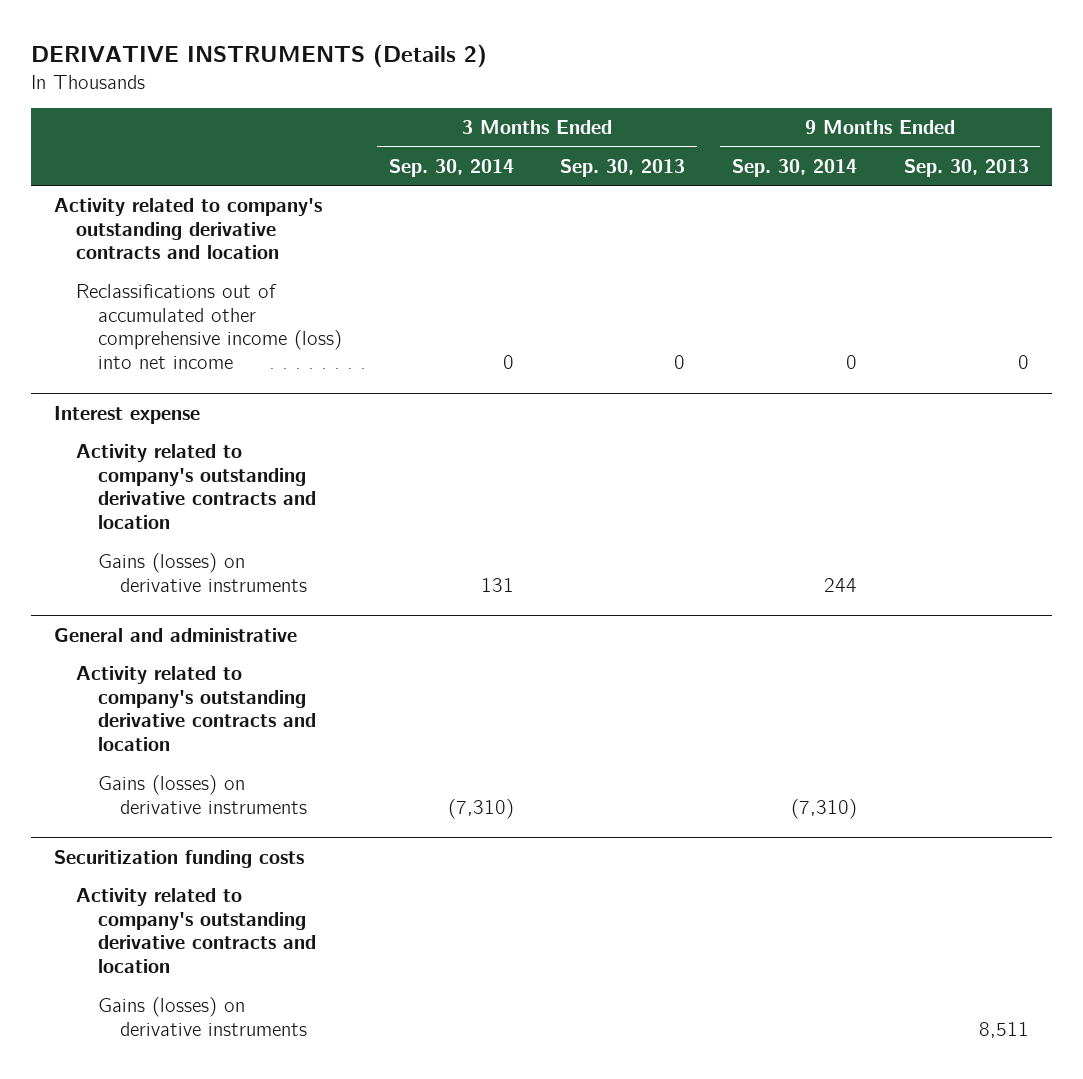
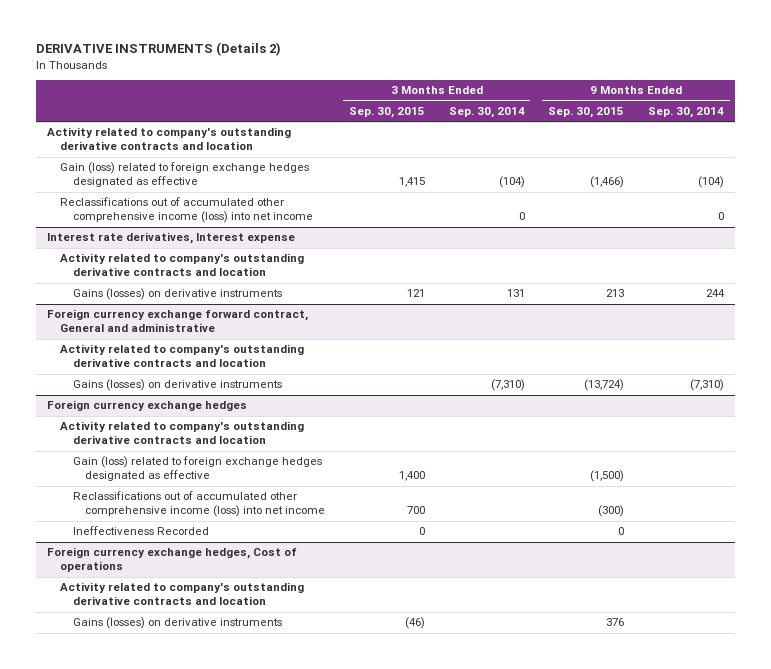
[560,158,686,177] Sep. 30, 2013 -> none
[903,158,1029,177] Sep. 30, 2013 -> none
none -> [348,107,425,119] Sep. 30, 2015
none -> [548,107,625,119] Sep. 30, 2015
none -> [60,162,310,188] Gain (loss) related to foreign exchange hedges designated as effective
[54,405,201,424] Interest expense -> [47,232,296,245] Interest rate derivatives, Interest expense
[54,627,298,642] General and administrative -> [47,309,309,333] Foreign currency exchange forward contract, General and administrative
[54,849,305,868] Securitization funding costs -> none
[76,888,317,974] Activity related to company's outstanding derivative contracts and location -> none
[98,997,308,1036] Gains (losses) on derivative instruments -> none
none -> [47,400,248,412] Foreign currency exchange hedges
none -> [60,421,305,445] Activity related to company's outstanding derivative contracts and location
none -> [72,456,322,482] Gain (loss) related to foreign exchange hedges designated as effective
none -> [72,491,326,518] Reclassifications out of accumulated other comprehensive income (loss) into net income
none -> [72,526,209,536] Ineffectiveness Recorded
none -> [47,547,298,573] Foreign currency exchange hedges, Cost of operations
none -> [60,582,305,606] Activity related to company's outstanding derivative contracts and location
none -> [72,617,282,630] Gains (losses) on derivative instruments

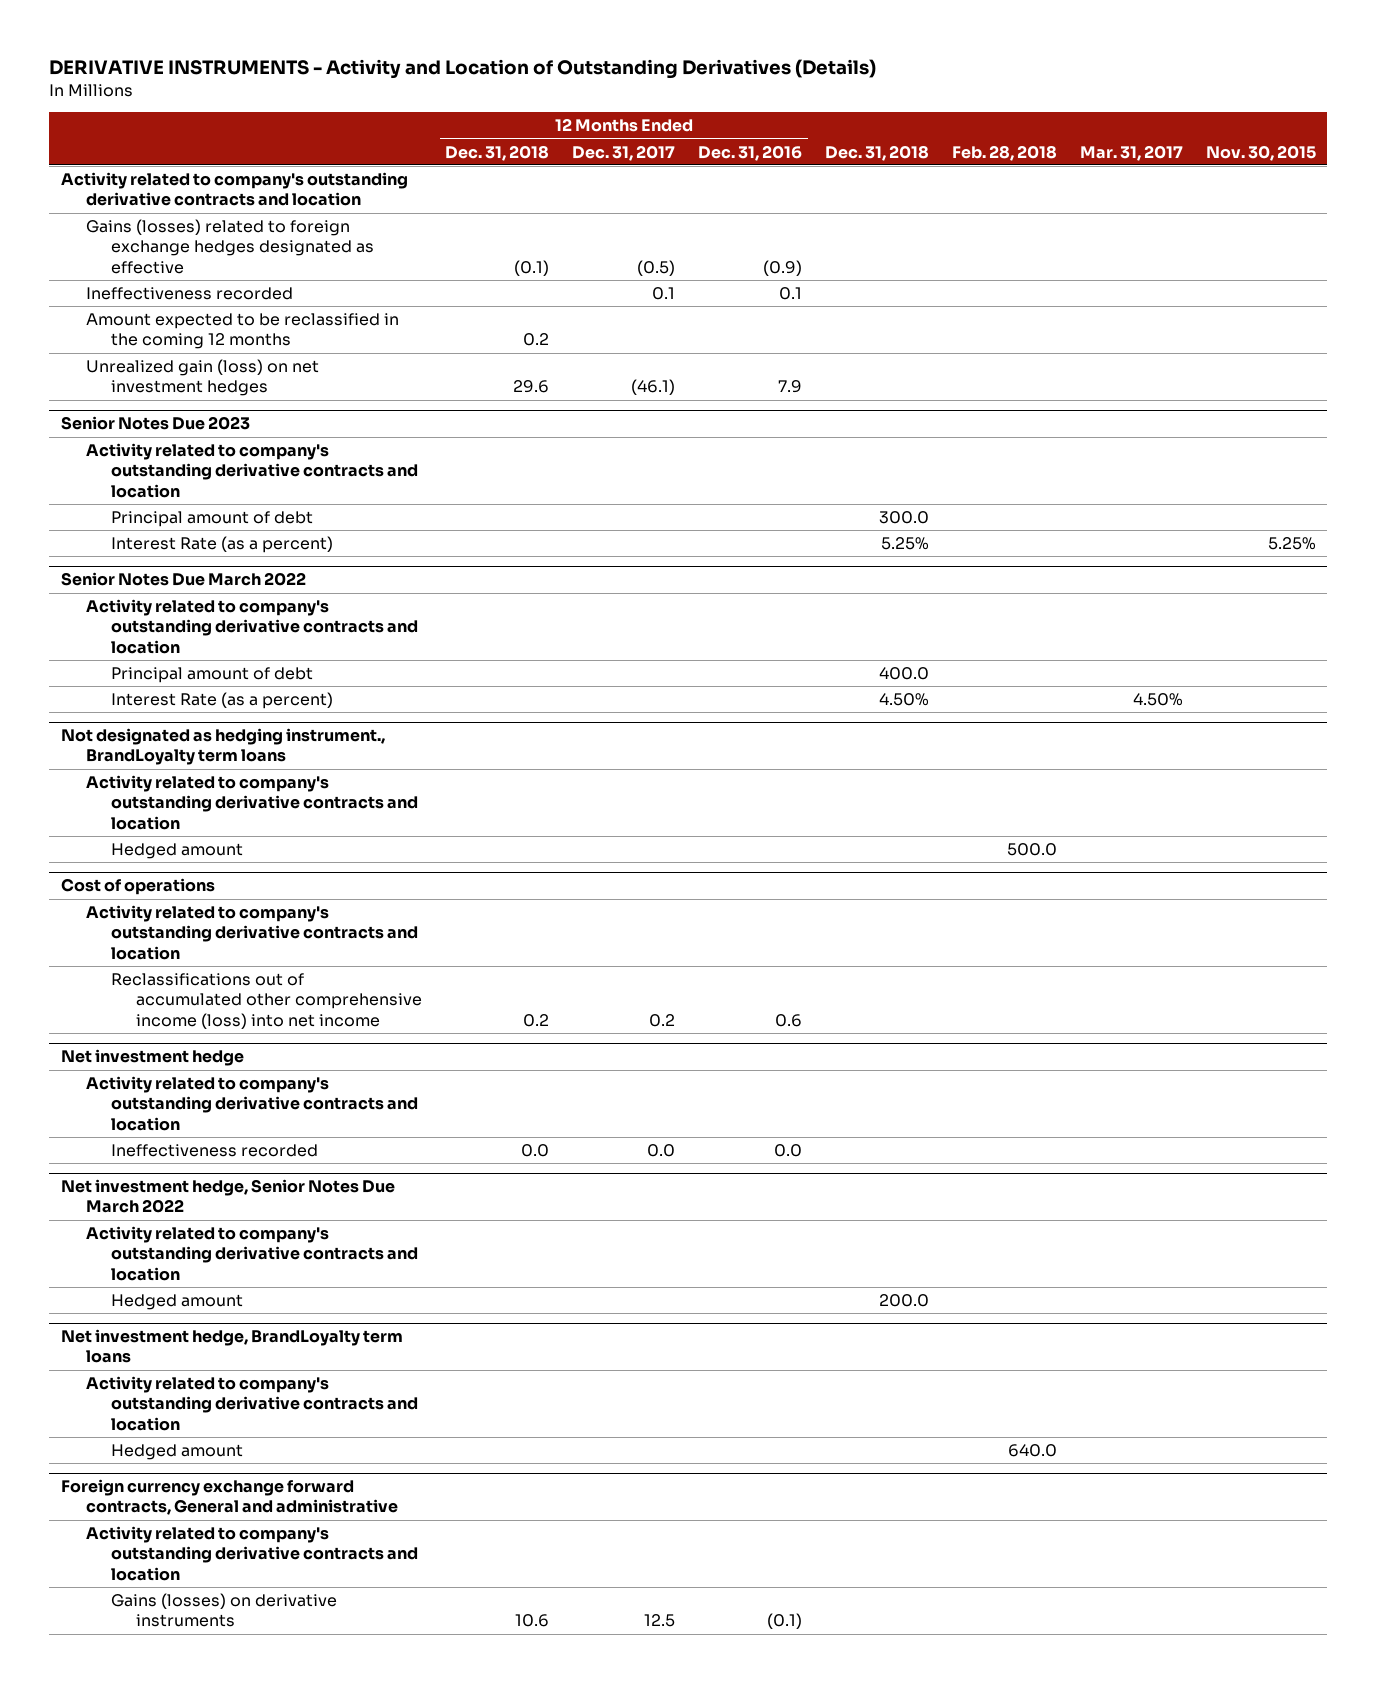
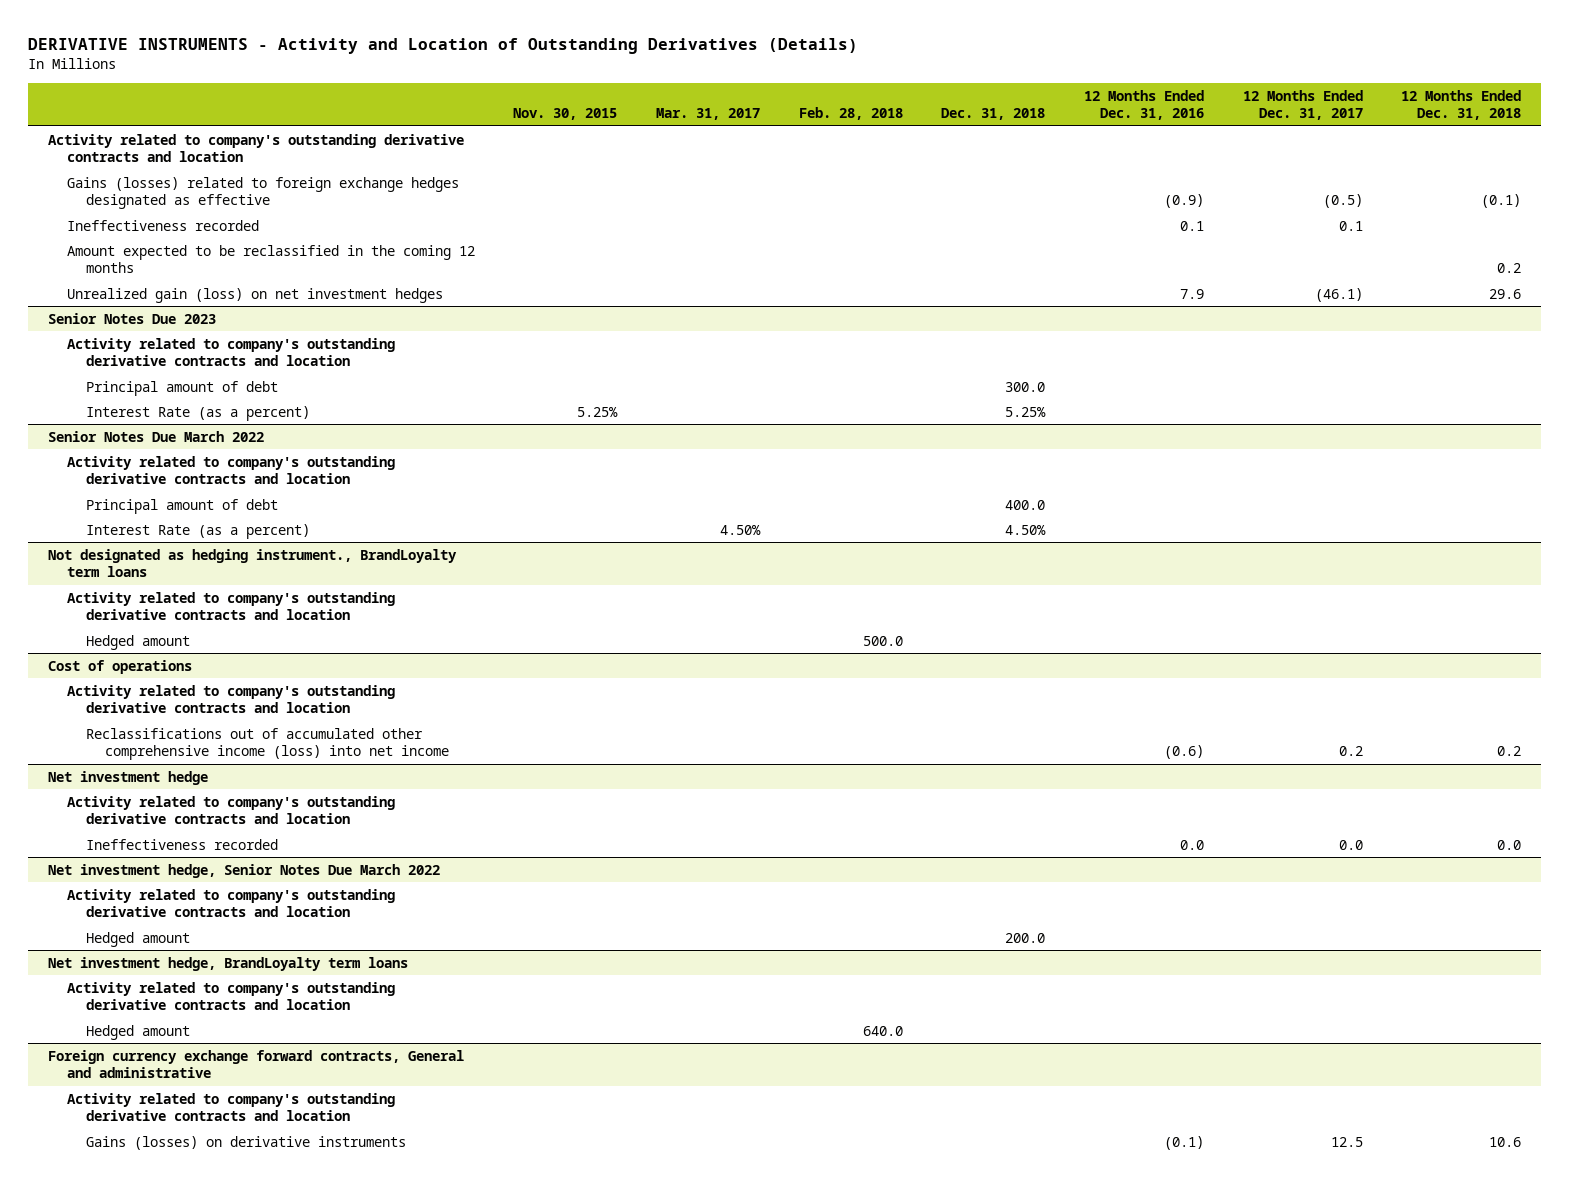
[775,1013,803,1027] 0.6 -> [1164,744,1205,759] (0.6)

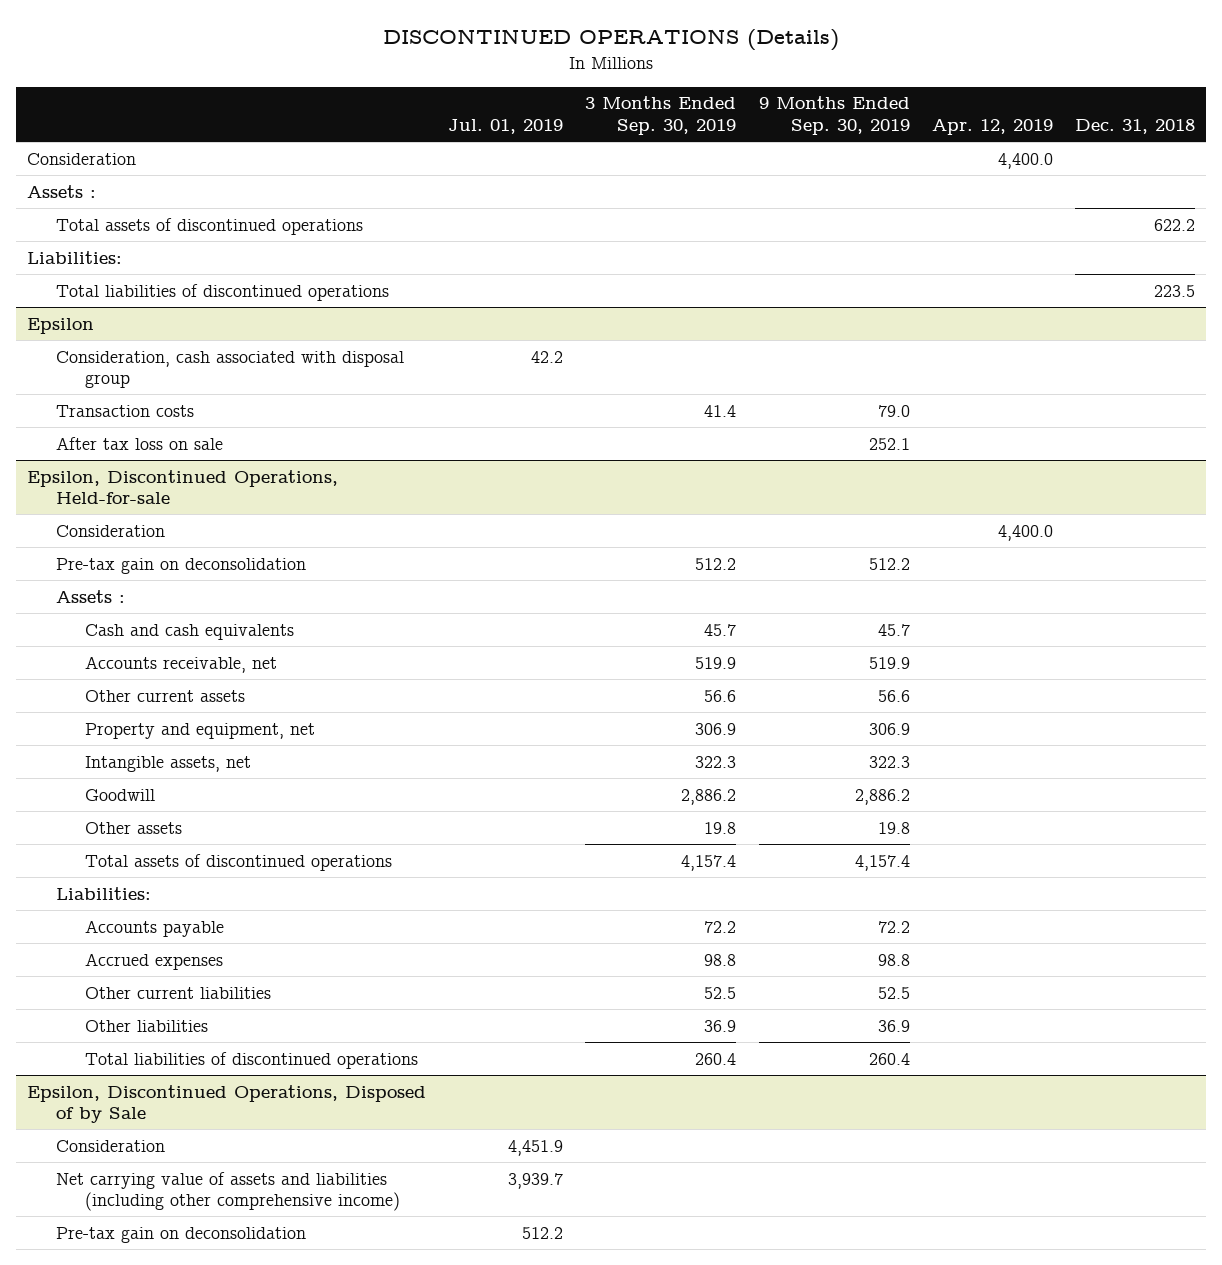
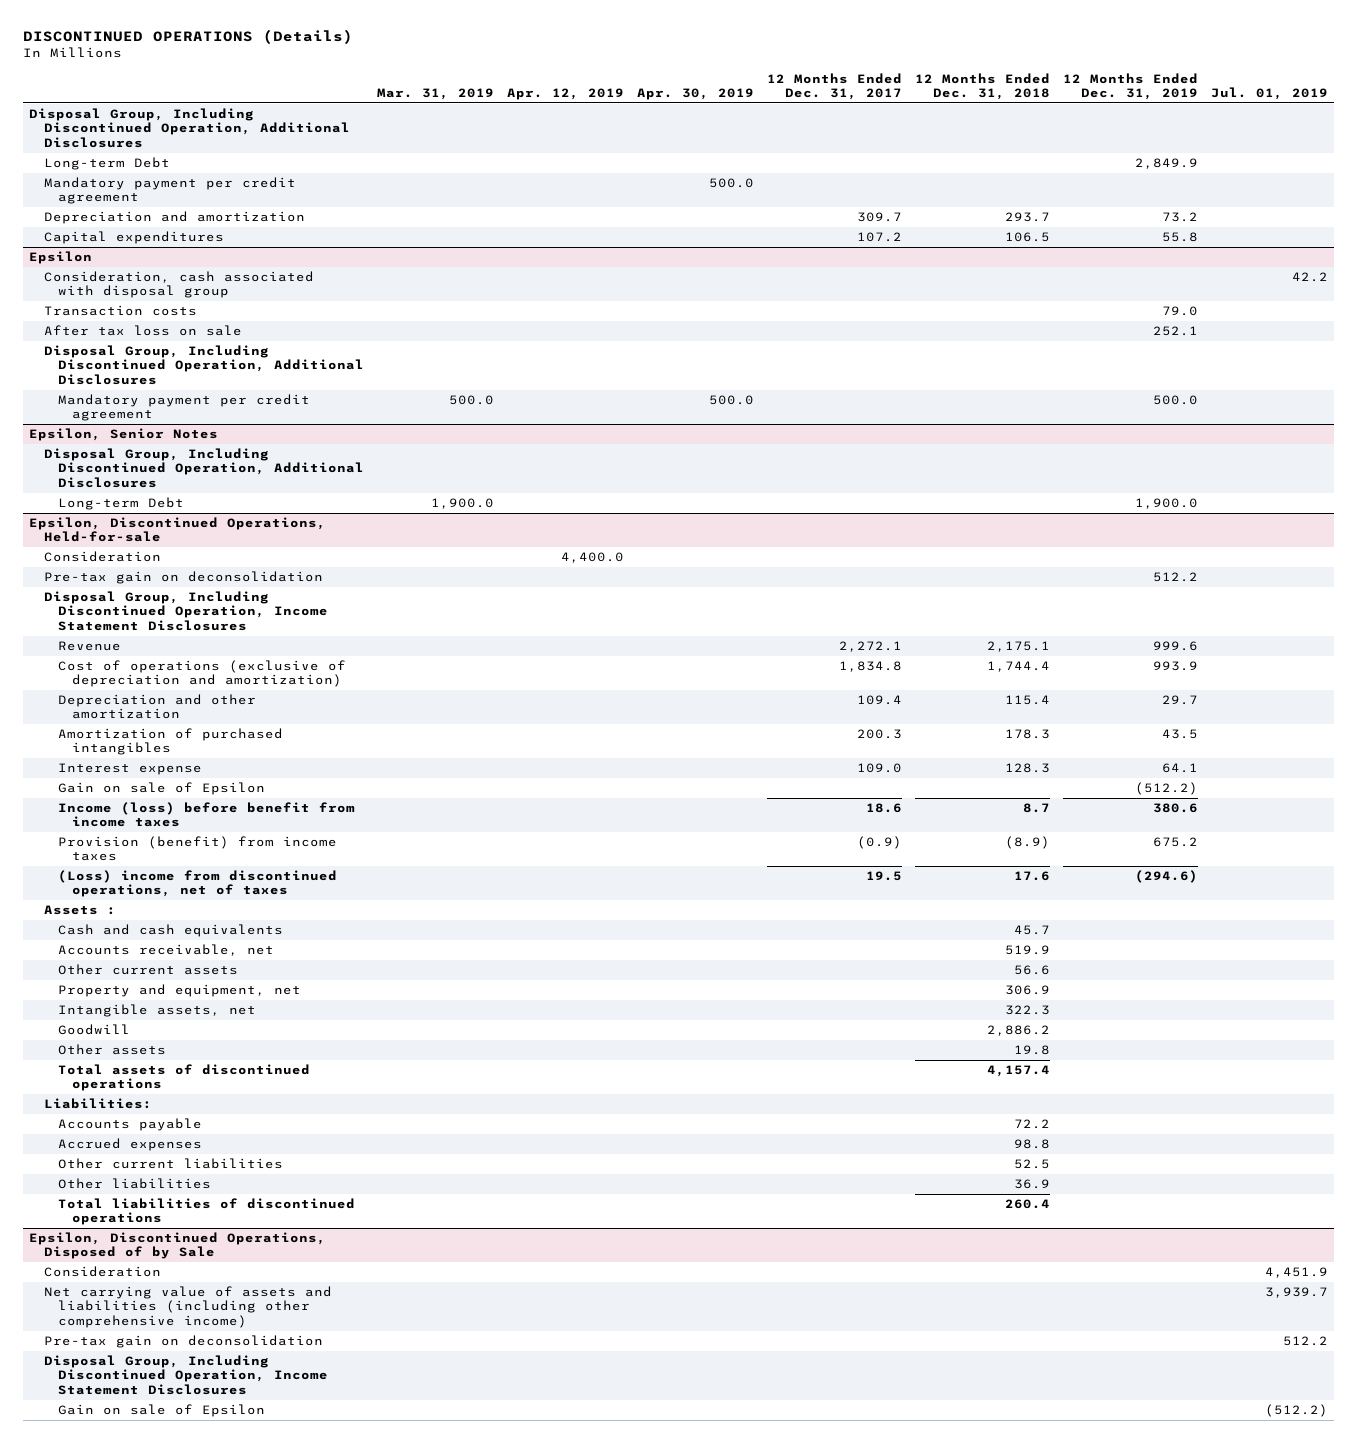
[585,96,737,135] 3 Months Ended Sep. 30, 2019 -> none
[758,96,910,135] 9 Months Ended Sep. 30, 2019 -> none
[1074,118,1195,134] Dec. 31, 2018 -> none
none -> [376,88,494,101] Mar. 31, 2019
none -> [636,88,754,101] Apr. 30, 2019
none -> [766,72,902,101] 12 Months Ended Dec. 31, 2017
none -> [914,72,1050,101] 12 Months Ended Dec. 31, 2018
none -> [1062,72,1198,101] 12 Months Ended Dec. 31, 2019
[27,152,137,165] Consideration -> none
[27,184,97,198] Assets : -> none
[56,217,364,235] Total assets of discontinued operations -> none
[27,250,123,264] Liabilities: -> none
[56,283,390,301] Total liabilities of discontinued operations -> none
none -> [29,107,350,148] Disposal Group, Including Discontinued Operation, Additional Disclosures
none -> [43,156,170,170] Long-term Debt
none -> [43,176,296,205] Mandatory payment per credit agreement
none -> [43,210,305,224] Depreciation and amortization
none -> [43,230,224,244] Capital expenditures
none -> [43,344,365,385] Disposal Group, Including Discontinued Operation, Additional Disclosures
none -> [58,393,311,422] Mandatory payment per credit agreement
none -> [29,427,219,441] Epsilon, Senior Notes
none -> [43,447,365,488] Disposal Group, Including Discontinued Operation, Additional Disclosures
none -> [58,496,185,510] Long-term Debt
none -> [43,590,329,631] Disposal Group, Including Discontinued Operation, Income Statement Disclosures
none -> [58,640,122,651] Revenue
none -> [58,659,347,688] Cost of operations (exclusive of depreciation and amortization)
none -> [58,693,257,720] Depreciation and other amortization
none -> [58,727,284,756] Amortization of purchased intangibles
none -> [58,762,203,775] Interest expense
none -> [58,781,266,795] Gain on sale of Epsilon
none -> [58,801,356,828] Income (loss) before benefit from income taxes
none -> [58,835,338,862] Provision (benefit) from income taxes
none -> [58,869,338,898] (Loss) income from discontinued operations, net of taxes
none -> [43,1354,329,1395] Disposal Group, Including Discontinued Operation, Income Statement Disclosures
none -> [58,1403,266,1417] Gain on sale of Epsilon

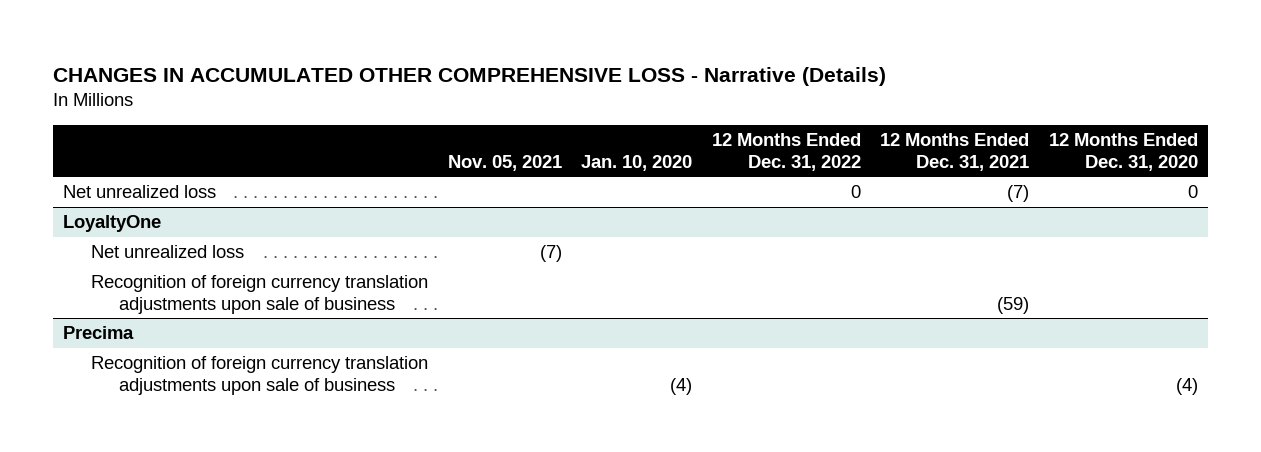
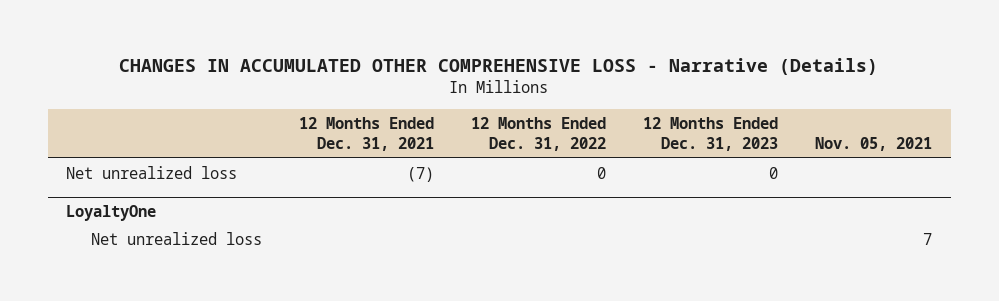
[581,154,693,171] Jan. 10, 2020 -> none
[1048,132,1198,171] 12 Months Ended Dec. 31, 2020 -> none
none -> [643,116,779,152] 12 Months Ended Dec. 31, 2023
[91,275,429,314] Recognition of foreign currency translation adjustments upon sale of business -> none
[63,326,135,340] Precima -> none
[91,356,429,395] Recognition of foreign currency translation adjustments upon sale of business -> none
[539,245,562,263] (7) -> [923,232,933,245] 7

